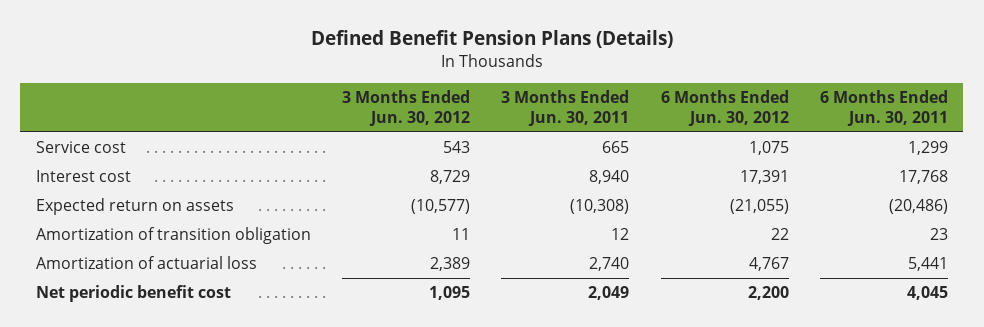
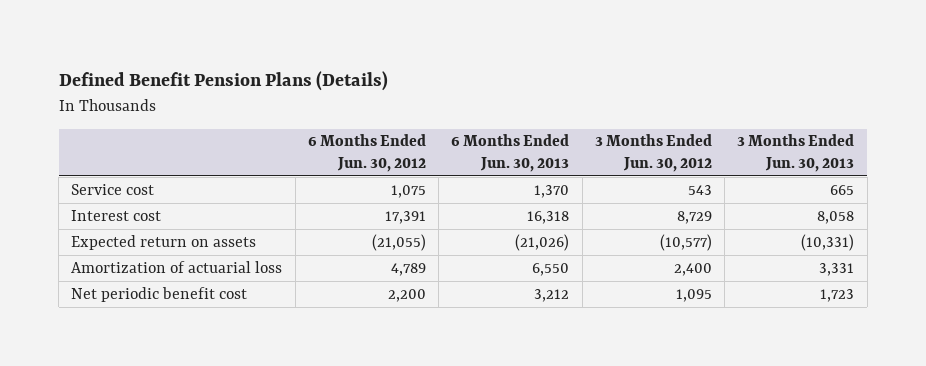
[501,90,630,126] 3 Months Ended Jun. 30, 2011 -> none
[819,90,948,126] 6 Months Ended Jun. 30, 2011 -> none
none -> [451,134,570,172] 6 Months Ended Jun. 30, 2013
none -> [737,134,855,172] 3 Months Ended Jun. 30, 2013
[35,227,311,245] Amortization of transition obligation -> none
[430,257,471,272] 2,389 -> [673,262,712,276] 2,400
[748,257,789,272] 4,767 -> [390,262,426,276] 4,789

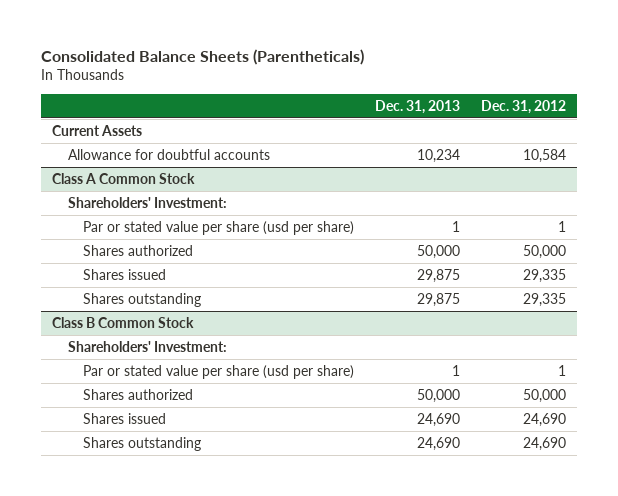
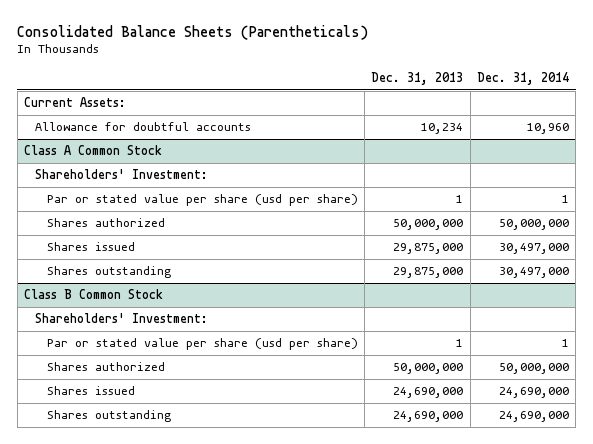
[481,99,567,114] Dec. 31, 2012 -> none
none -> [476,72,569,86] Dec. 31, 2014
[51,124,142,136] Current Assets -> [23,97,126,108] Current Assets:
[417,244,461,259] 50,000 -> [393,219,464,231] 50,000,000
[417,268,461,283] 29,875 -> [393,243,464,255] 29,875,000
[417,292,461,307] 29,875 -> [393,267,464,279] 29,875,000
[417,388,461,403] 50,000 -> [393,363,464,375] 50,000,000
[417,412,461,427] 24,690 -> [393,387,464,399] 24,690,000
[417,436,461,451] 24,690 -> [393,411,464,423] 24,690,000

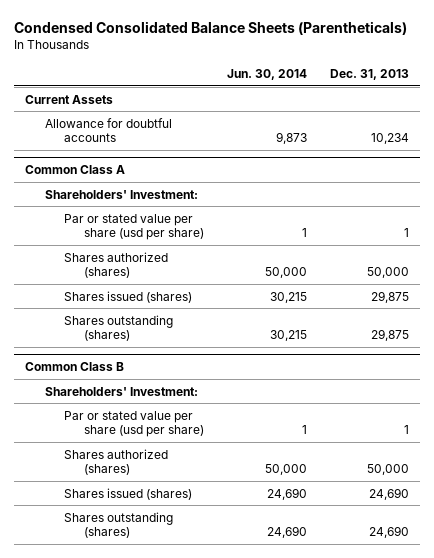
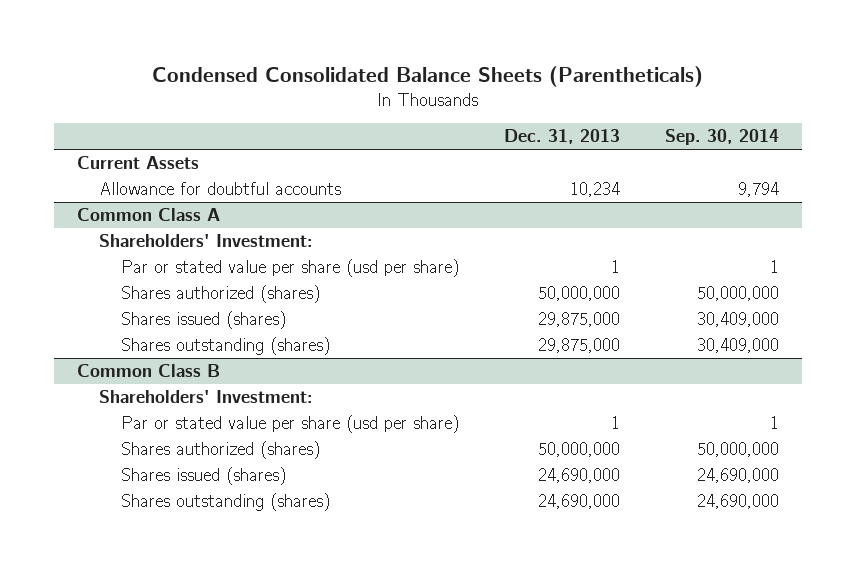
[226,68,307,80] Jun. 30, 2014 -> none
none -> [665,129,780,146] Sep. 30, 2014
[366,267,409,279] 50,000 -> [537,285,620,301] 50,000,000
[370,290,409,303] 29,875 -> [537,311,620,327] 29,875,000
[370,329,409,342] 29,875 -> [537,337,620,353] 29,875,000
[366,464,409,476] 50,000 -> [537,441,620,457] 50,000,000
[368,487,409,500] 24,690 -> [537,467,620,483] 24,690,000
[368,526,409,539] 24,690 -> [537,493,620,509] 24,690,000

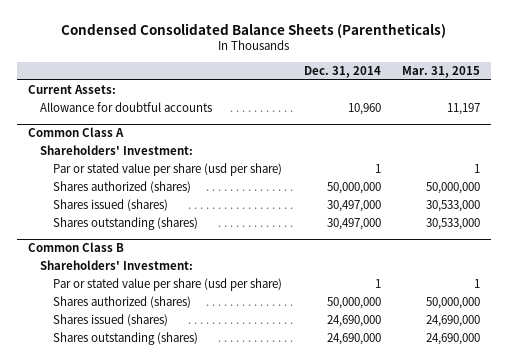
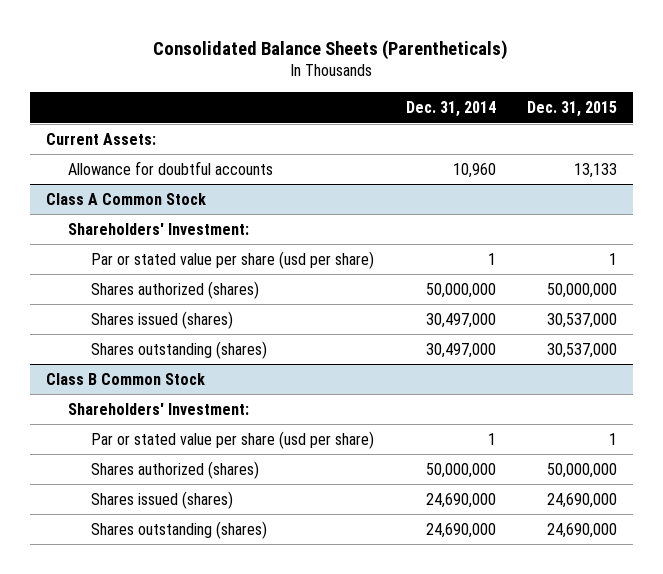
[61,22,447,38] Condensed Consolidated Balance Sheets (Parentheticals) -> [153,39,509,60] Consolidated Balance Sheets (Parentheticals)
[402,66,481,79] Mar. 31, 2015 -> none
none -> [527,101,618,118] Dec. 31, 2015
[27,127,124,138] Common Class A -> [45,192,206,205] Class A Common Stock
[27,242,124,253] Common Class B -> [45,372,205,385] Class B Common Stock

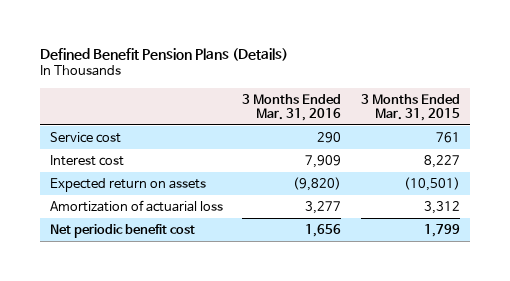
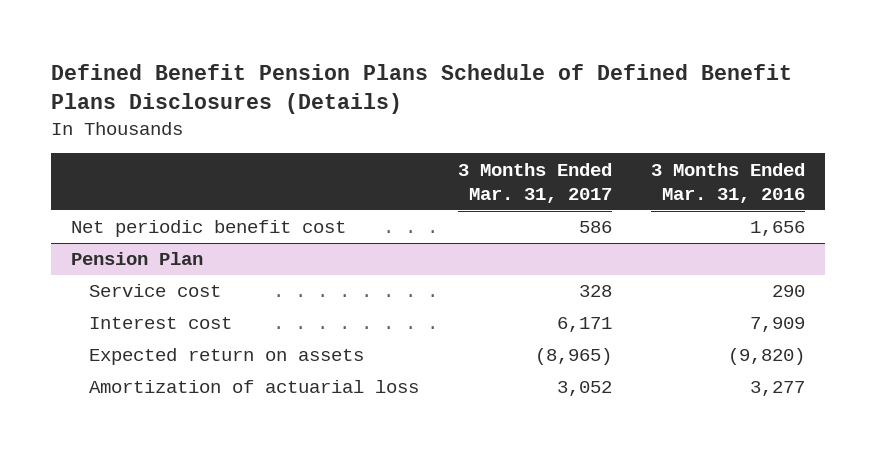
[39,47,288,61] Defined Benefit Pension Plans (Details) -> [50,64,792,115] Defined Benefit Pension Plans Schedule of Defined Benefit Plans Disclosures (Details)
[361,93,461,121] 3 Months Ended Mar. 31, 2015 -> none
none -> [457,162,612,203] 3 Months Ended Mar. 31, 2017
[49,223,195,238] Net periodic benefit cost -> [70,220,346,238] Net periodic benefit cost
none -> [70,252,203,266] Pension Plan

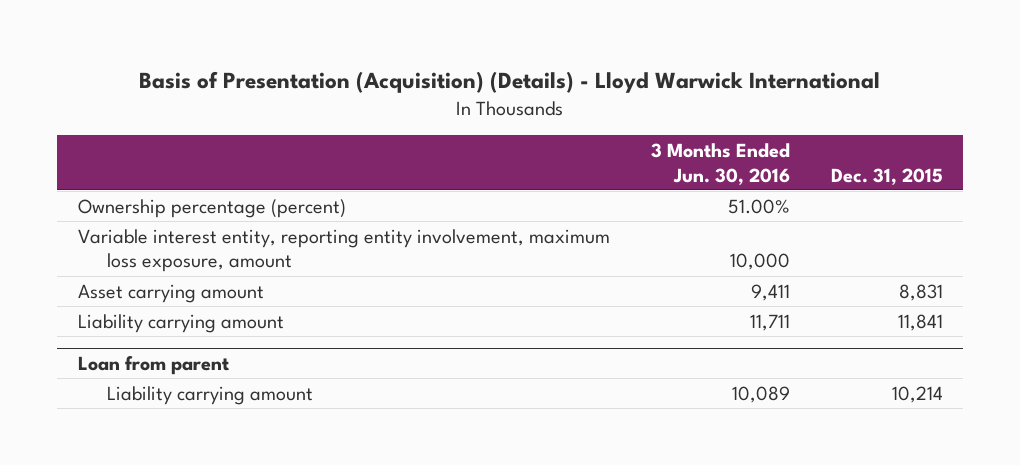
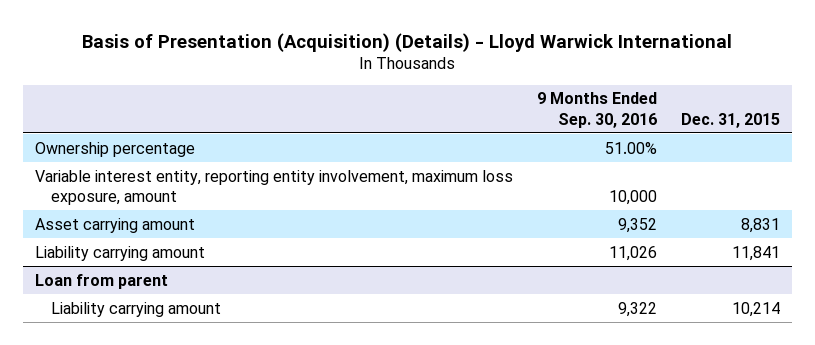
[650,142,790,185] 3 Months Ended Jun. 30, 2016 -> none
none -> [536,92,657,128] 9 Months Ended Sep. 30, 2016
[77,198,346,218] Ownership percentage (percent) -> [34,141,195,157] Ownership percentage

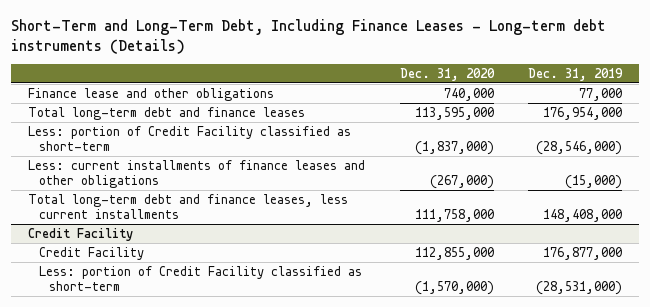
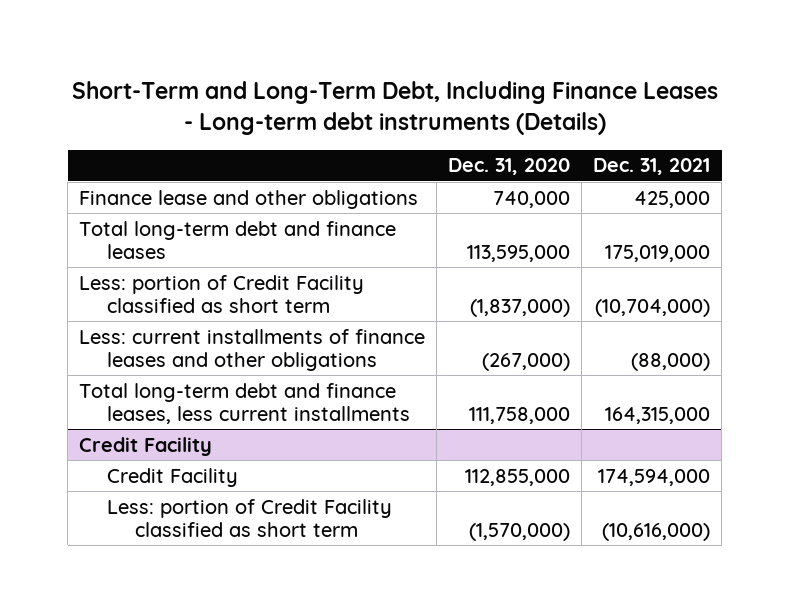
[528,67,624,81] Dec. 31, 2019 -> none
none -> [593,158,711,176] Dec. 31, 2021
[27,125,351,152] Less: portion of Credit Facility classified as short-term -> [79,274,365,313] Less: portion of Credit Facility classified as short term
[38,265,362,292] Less: portion of Credit Facility classified as short-term -> [107,498,393,537] Less: portion of Credit Facility classified as short term

